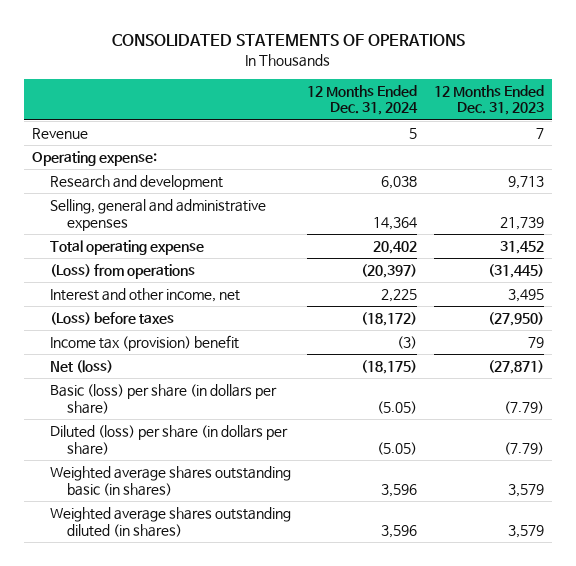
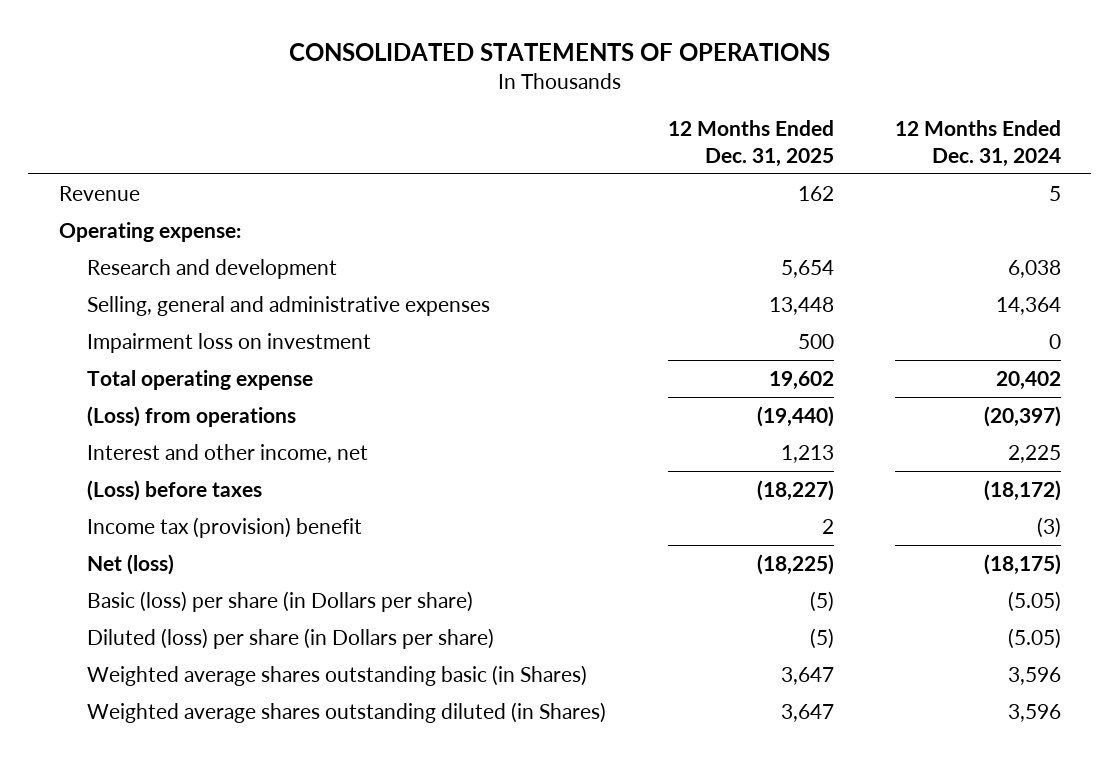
[433,84,544,116] 12 Months Ended Dec. 31, 2023 -> none
none -> [667,119,834,167] 12 Months Ended Dec. 31, 2025
none -> [87,332,372,353] Impairment loss on investment
[49,384,277,414] Basic (loss) per share (in dollars per share) -> [87,590,474,612] Basic (loss) per share (in Dollars per share)
[49,425,288,455] Diluted (loss) per share (in dollars per share) -> [87,627,495,649] Diluted (loss) per share (in Dollars per share)
[49,466,291,496] Weighted average shares outstanding basic (in shares) -> [87,664,588,686] Weighted average shares outstanding basic (in Shares)
[49,507,291,537] Weighted average shares outstanding diluted (in shares) -> [87,701,607,723] Weighted average shares outstanding diluted (in Shares)

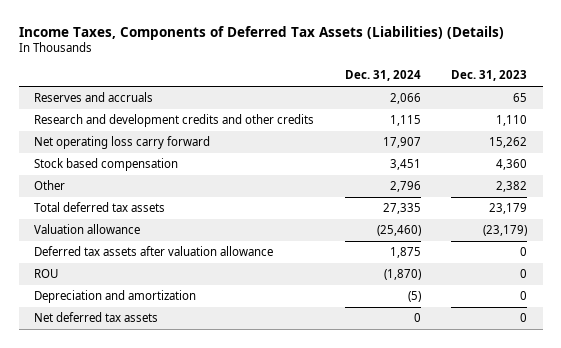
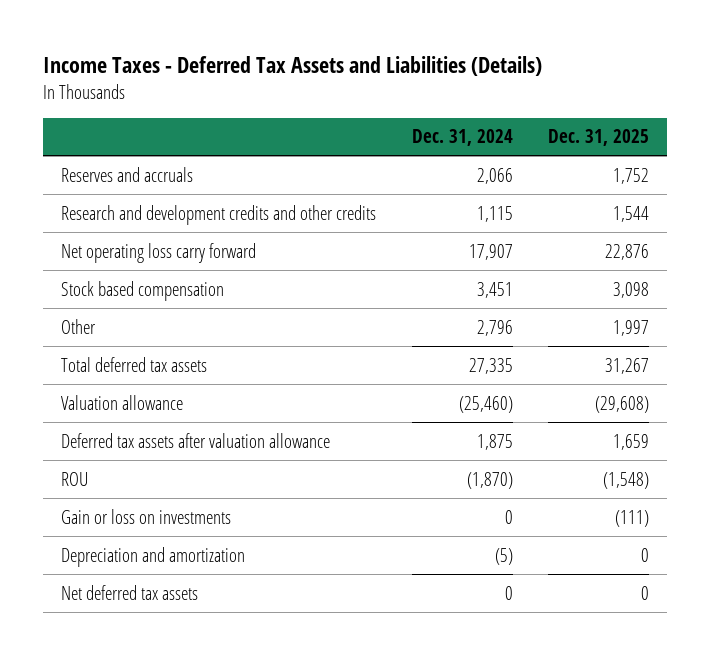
[18,25,504,40] Income Taxes, Components of Deferred Tax Assets (Liabilities) (Details) -> [43,55,543,76] Income Taxes - Deferred Tax Assets and Liabilities (Details)
[451,70,528,82] Dec. 31, 2023 -> none
none -> [548,129,650,147] Dec. 31, 2025
none -> [61,508,232,524] Gain or loss on investments

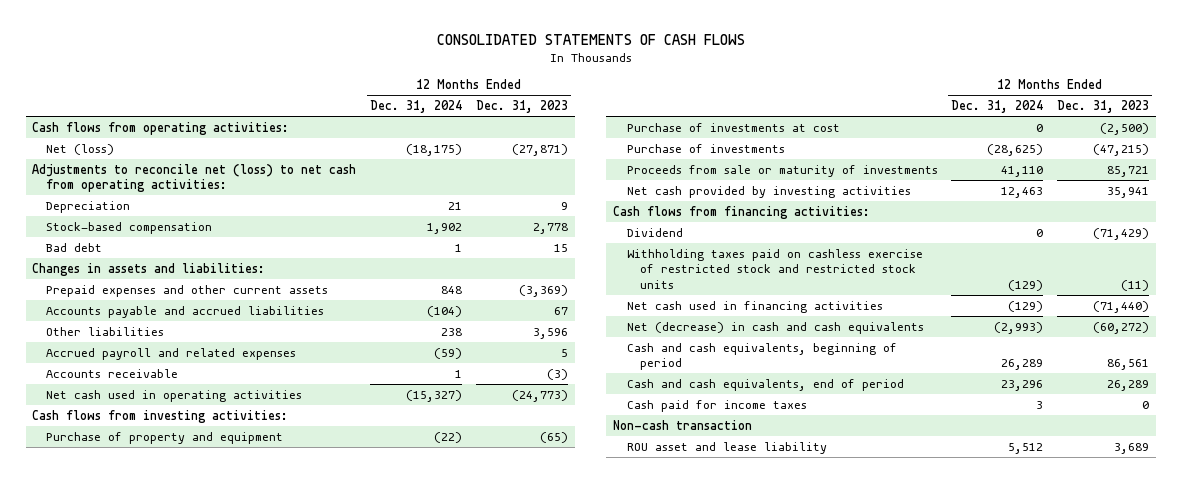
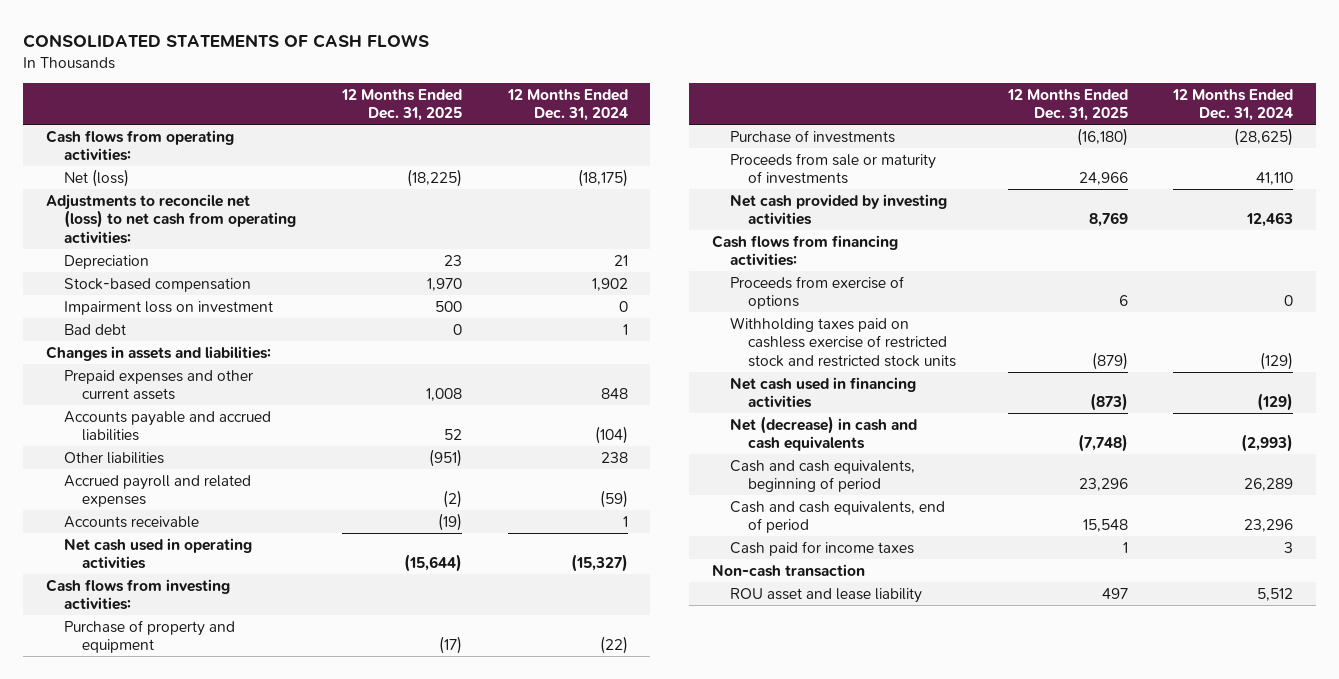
[476,100,569,114] Dec. 31, 2023 -> none
none -> [340,88,462,122] 12 Months Ended Dec. 31, 2025
none -> [64,300,274,315] Impairment loss on investment
[626,122,840,132] Purchase of investments at cost -> none
[626,227,683,237] Dividend -> none
none -> [729,275,904,310] Proceeds from exercise of options

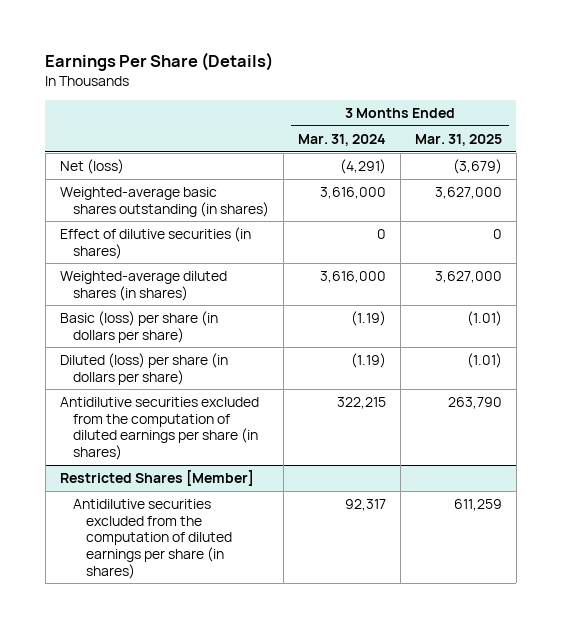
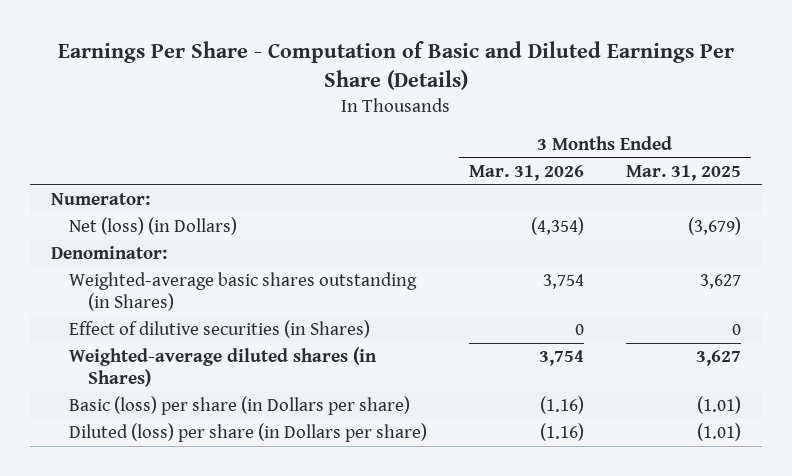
[45,52,274,72] Earnings Per Share (Details) -> [57,41,734,91] Earnings Per Share - Computation of Basic and Diluted Earnings Per Share (Details)
[297,134,386,147] Mar. 31, 2024 -> none
none -> [469,164,585,181] Mar. 31, 2026
[59,397,259,461] Antidilutive securities excluded from the computation of diluted earnings per share (in shares) -> none
[59,470,254,487] Restricted Shares [Member] -> none
[72,499,233,579] Antidilutive securities excluded from the computation of diluted earnings per share (in shares) -> none
none -> [50,193,150,206] Numerator:
[59,159,124,175] Net (loss) -> [69,217,238,236] Net (loss) (in Dollars)
none -> [50,246,167,260] Denominator:
[59,187,269,217] Weighted-average basic shares outstanding (in shares) -> [69,272,418,312] Weighted-average basic shares outstanding (in Shares)
[434,187,502,200] 3,627,000 -> [699,274,741,290] 3,627
[59,227,251,259] Effect of dilutive securities (in shares) -> [69,320,371,339] Effect of dilutive securities (in Shares)
[59,271,227,301] Weighted-average diluted shares (in shares) -> [69,347,378,388] Weighted-average diluted shares (in Shares)
[434,271,502,284] 3,627,000 -> [695,350,741,367] 3,627
[59,311,218,343] Basic (loss) per share (in dollars per share) -> [69,396,411,416] Basic (loss) per share (in Dollars per share)
[59,353,228,385] Diluted (loss) per share (in dollars per share) -> [69,423,428,443] Diluted (loss) per share (in Dollars per share)

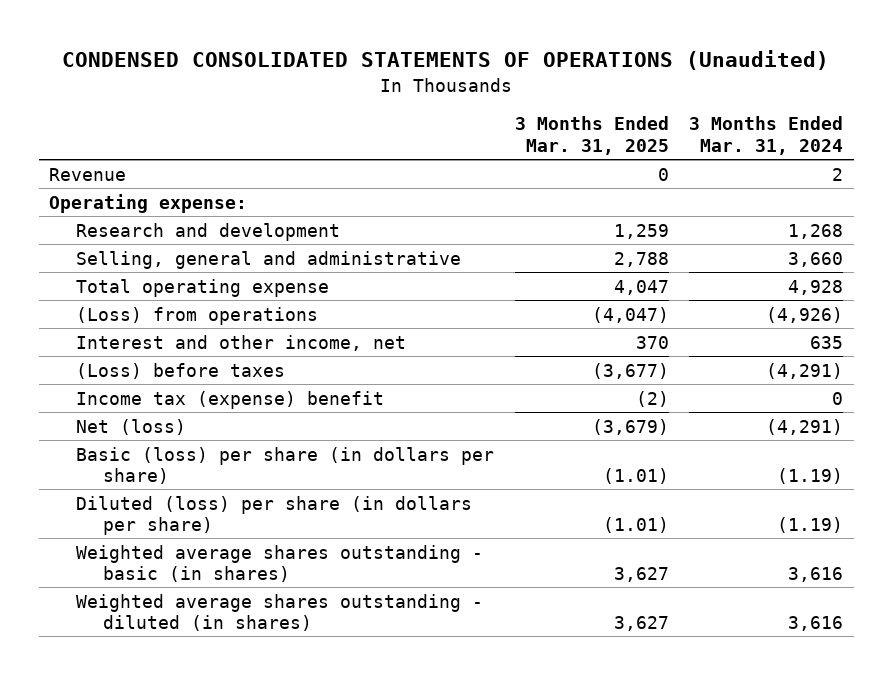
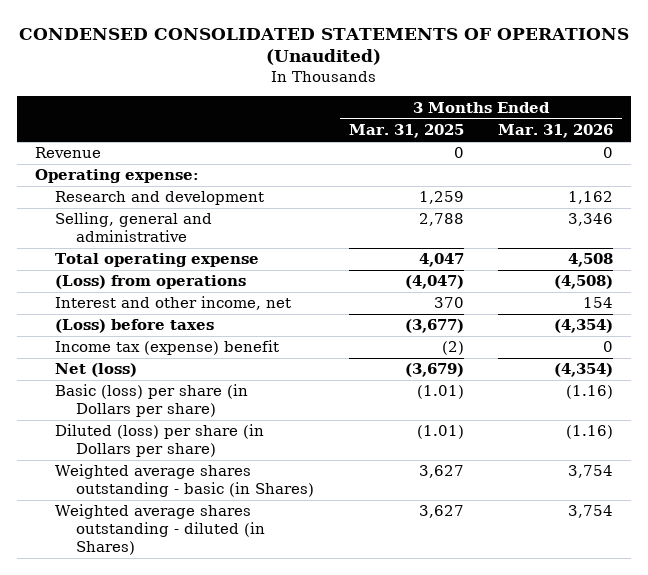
[689,116,844,155] 3 Months Ended Mar. 31, 2024 -> none
none -> [498,124,614,139] Mar. 31, 2026
[76,446,495,485] Basic (loss) per share (in dollars per share) -> [55,384,249,418] Basic (loss) per share (in Dollars per share)
[76,495,473,536] Diluted (loss) per share (in dollars per share) -> [55,424,265,458] Diluted (loss) per share (in Dollars per share)
[76,544,484,583] Weighted average shares outstanding - basic (in shares) -> [55,464,314,498] Weighted average shares outstanding - basic (in Shares)
[76,593,484,632] Weighted average shares outstanding - diluted (in shares) -> [55,504,265,556] Weighted average shares outstanding - diluted (in Shares)

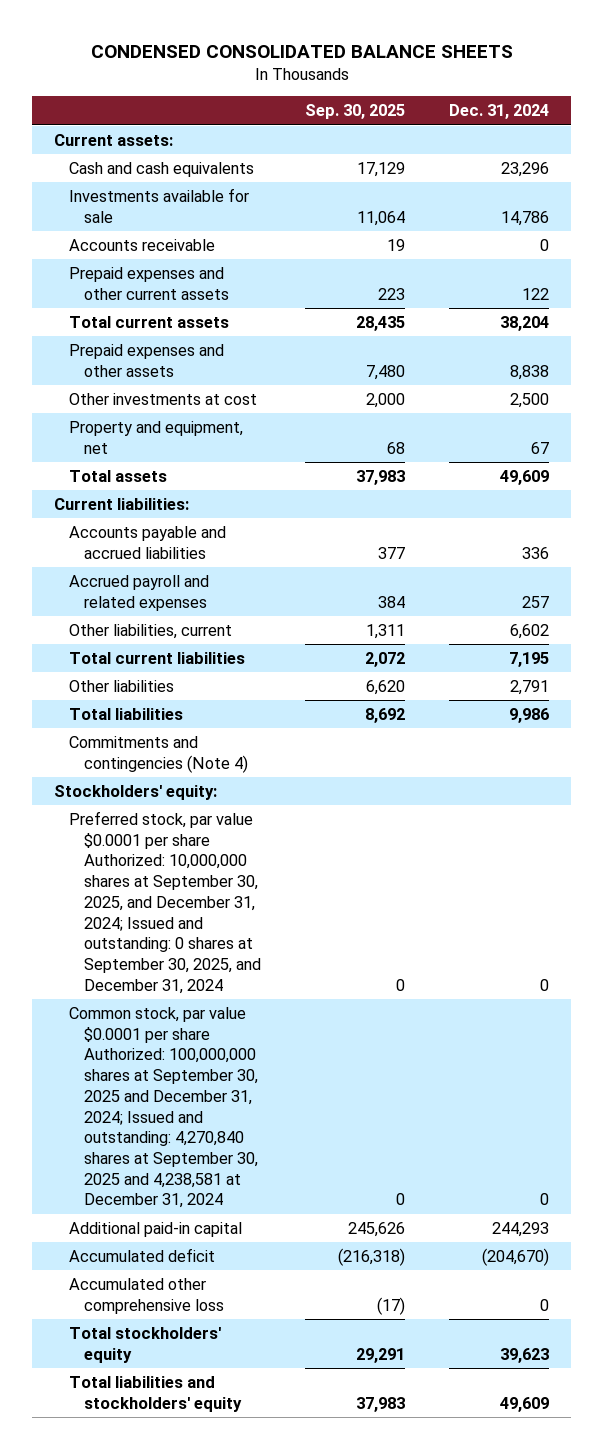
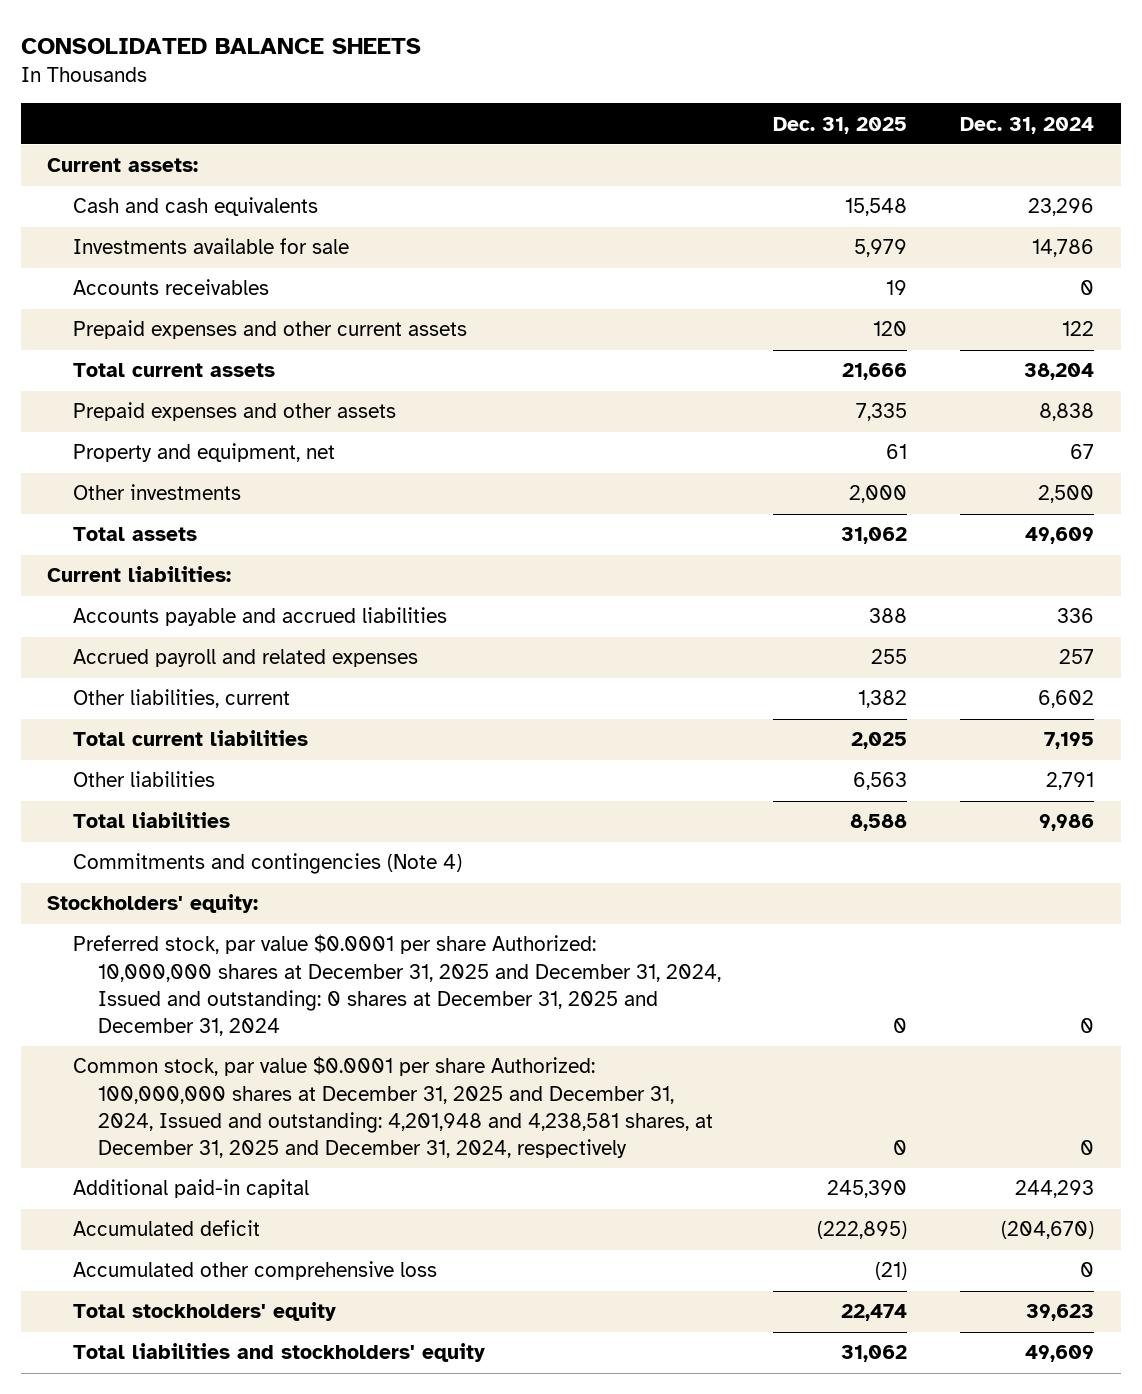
[90,44,513,58] CONDENSED CONSOLIDATED BALANCE SHEETS -> [21,37,422,54] CONSOLIDATED BALANCE SHEETS
[304,104,405,120] Sep. 30, 2025 -> none
none -> [773,116,908,134] Dec. 31, 2025
[68,239,215,252] Accounts receivable -> [72,279,269,296] Accounts receivables
[68,393,257,406] Other investments at cost -> none
none -> [72,484,241,501] Other investments
[68,811,261,994] Preferred stock, par value $0.0001 per share Authorized: 10,000,000 shares at September 30, 2025, and December 31, 2024; Issued and outstanding: 0 shares at September 30, 2025, and December 31, 2024 -> [72,934,721,1036] Preferred stock, par value $0.0001 per share Authorized: 10,000,000 shares at December 31, 2025 and December 31, 2024, Issued and outstanding: 0 shares at December 31, 2025 and December 31, 2024
[68,1007,258,1209] Common stock, par value $0.0001 per share Authorized: 100,000,000 shares at September 30, 2025 and December 31, 2024; Issued and outstanding: 4,270,840 shares at September 30, 2025 and 4,238,581 at December 31, 2024 -> [72,1056,713,1158] Common stock, par value $0.0001 per share Authorized: 100,000,000 shares at December 31, 2025 and December 31, 2024, Issued and outstanding: 4,201,948 and 4,238,581 shares, at December 31, 2025 and December 31, 2024, respectively

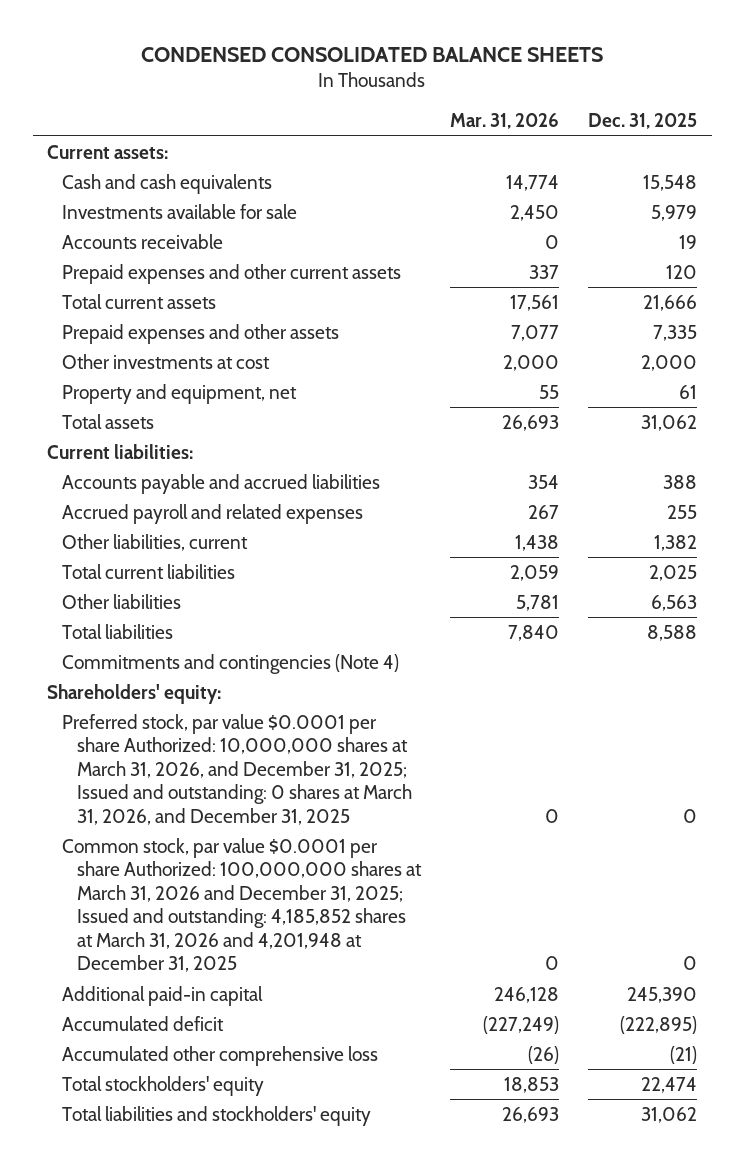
[21,37,422,54] CONSOLIDATED BALANCE SHEETS -> [141,46,604,62] CONDENSED CONSOLIDATED BALANCE SHEETS
[960,116,1095,134] Dec. 31, 2024 -> none
none -> [450,113,560,130] Mar. 31, 2026
[72,279,269,296] Accounts receivables -> [61,233,223,249] Accounts receivable
none -> [61,353,270,369] Other investments at cost
[72,484,241,501] Other investments -> none
[47,894,259,914] Stockholders' equity: -> [47,683,222,704] Shareholders' equity:
[72,934,721,1036] Preferred stock, par value $0.0001 per share Authorized: 10,000,000 shares at December 31, 2025 and December 31, 2024, Issued and outstanding: 0 shares at December 31, 2025 and December 31, 2024 -> [61,713,412,825] Preferred stock, par value $0.0001 per share Authorized: 10,000,000 shares at March 31, 2026, and December 31, 2025; Issued and outstanding: 0 shares at March 31, 2026, and December 31, 2025
[72,1056,713,1158] Common stock, par value $0.0001 per share Authorized: 100,000,000 shares at December 31, 2025 and December 31, 2024, Issued and outstanding: 4,201,948 and 4,238,581 shares, at December 31, 2025 and December 31, 2024, respectively -> [61,837,422,973] Common stock, par value $0.0001 per share Authorized: 100,000,000 shares at March 31, 2026 and December 31, 2025; Issued and outstanding: 4,185,852 shares at March 31, 2026 and 4,201,948 at December 31, 2025

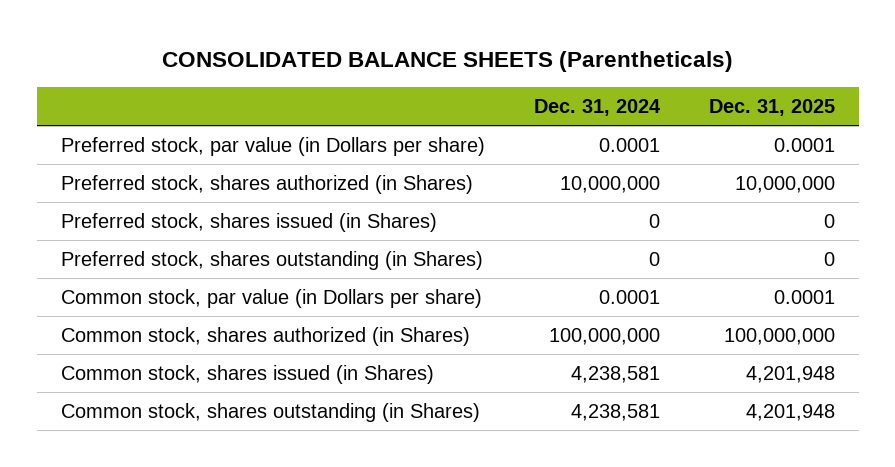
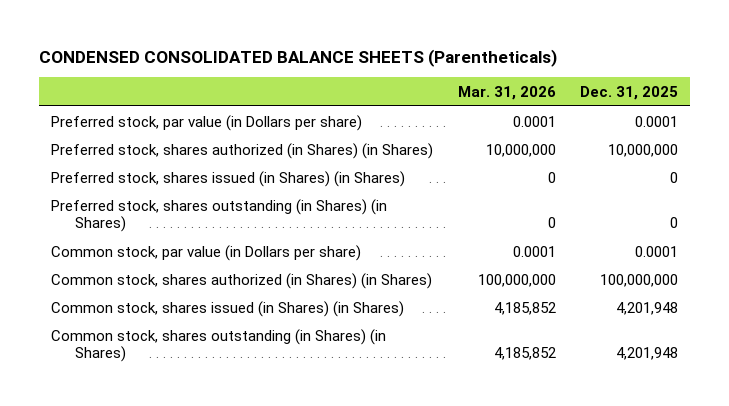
[161,51,733,73] CONSOLIDATED BALANCE SHEETS (Parentheticals) -> [39,48,558,67] CONDENSED CONSOLIDATED BALANCE SHEETS (Parentheticals)
[533,98,661,116] Dec. 31, 2024 -> none
none -> [457,85,556,100] Mar. 31, 2026
[60,174,473,194] Preferred stock, shares authorized (in Shares) -> [51,142,434,159] Preferred stock, shares authorized (in Shares) (in Shares)
[60,212,437,232] Preferred stock, shares issued (in Shares) -> [51,170,406,187] Preferred stock, shares issued (in Shares) (in Shares)
[60,250,483,270] Preferred stock, shares outstanding (in Shares) -> [51,198,388,232] Preferred stock, shares outstanding (in Shares) (in Shares)
[60,326,470,346] Common stock, shares authorized (in Shares) -> [51,272,433,289] Common stock, shares authorized (in Shares) (in Shares)
[60,364,434,384] Common stock, shares issued (in Shares) -> [51,300,405,317] Common stock, shares issued (in Shares) (in Shares)
[60,402,480,422] Common stock, shares outstanding (in Shares) -> [51,328,387,362] Common stock, shares outstanding (in Shares) (in Shares)

